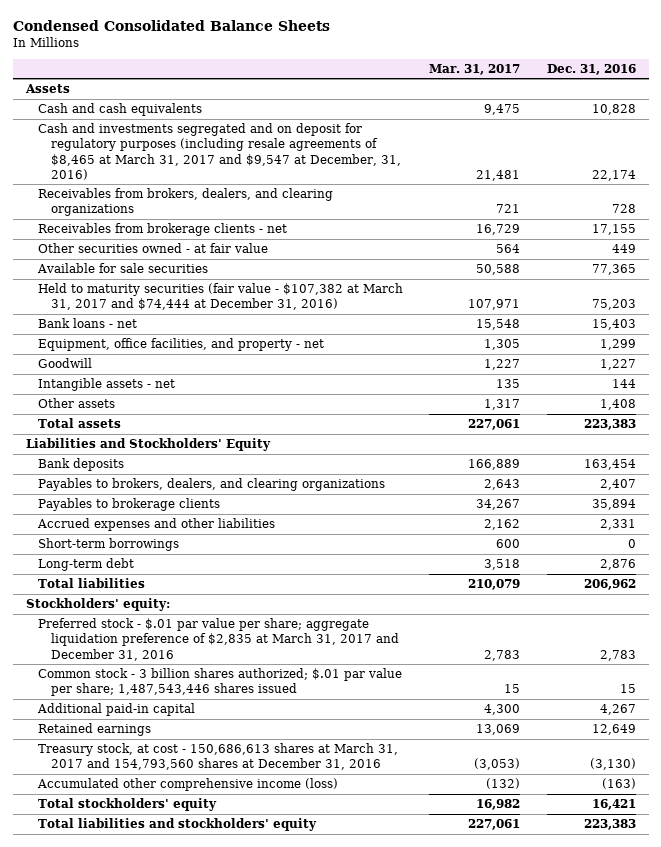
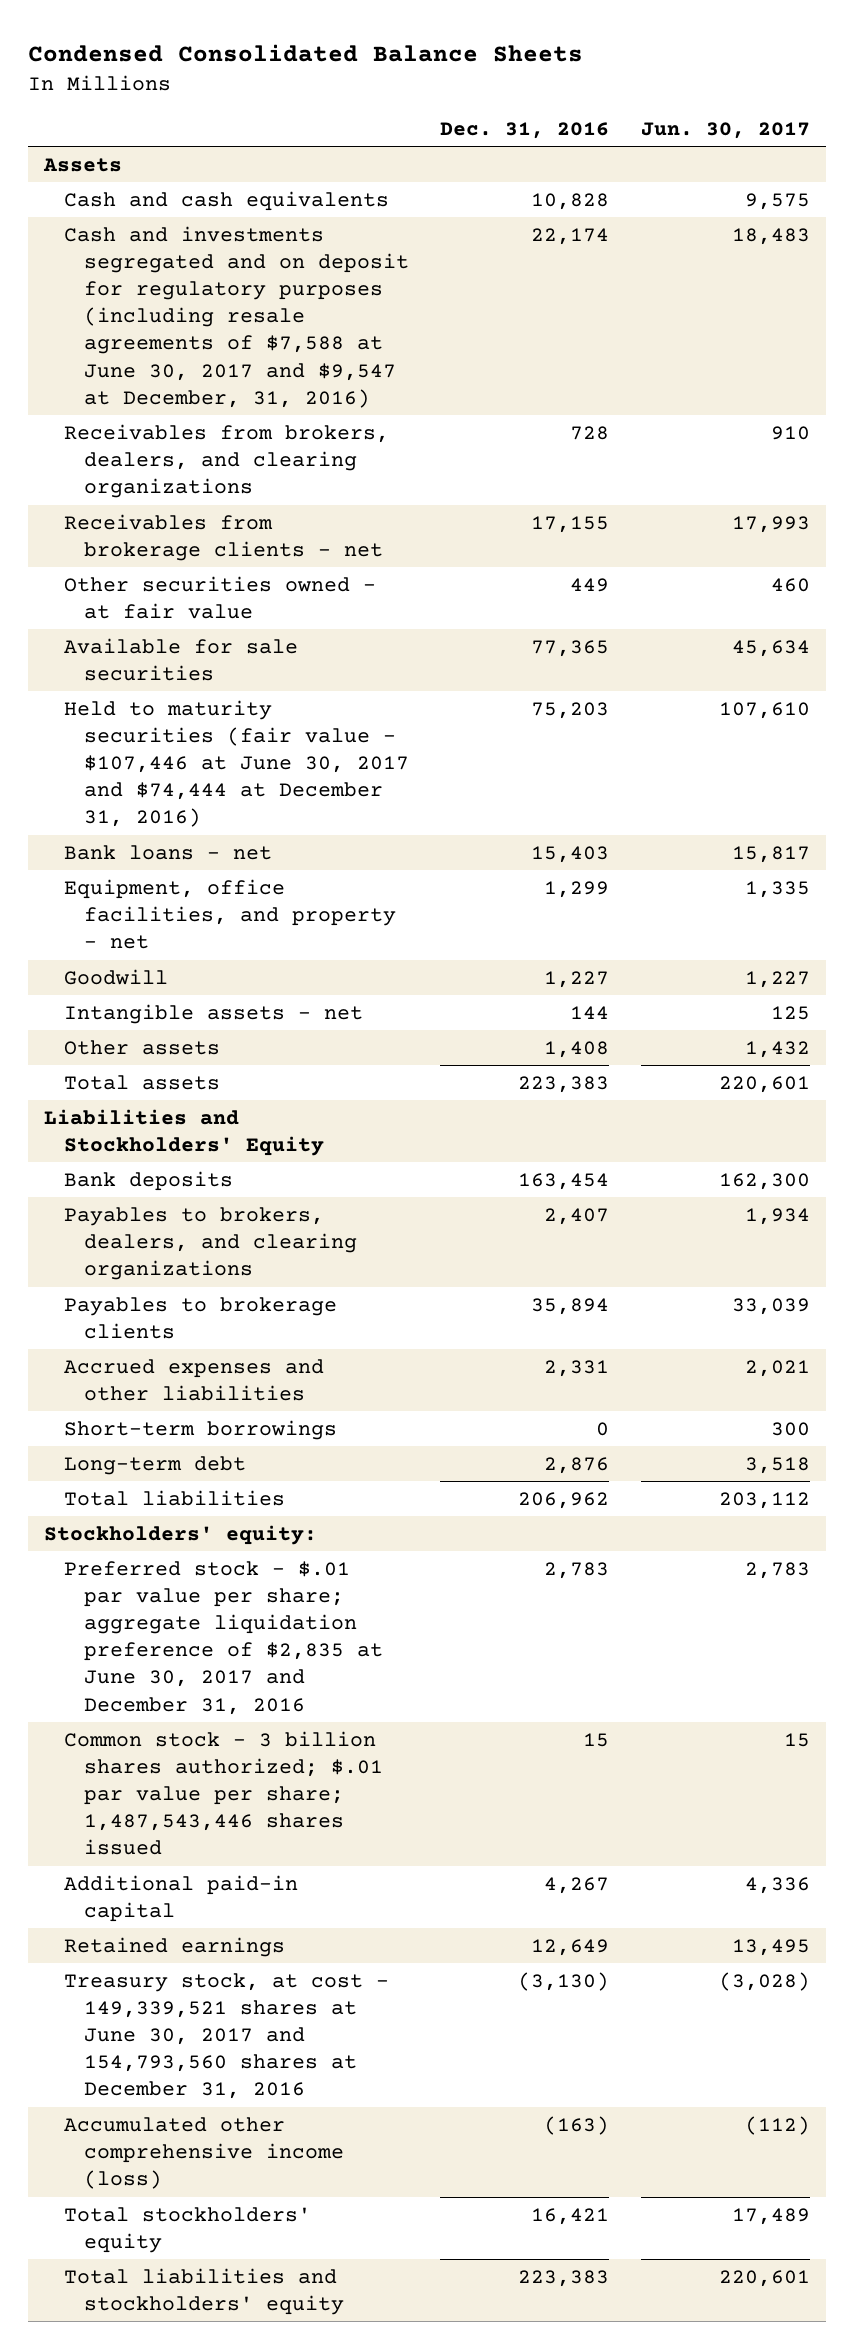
[429,63,521,75] Mar. 31, 2017 -> none
none -> [640,121,810,139] Jun. 30, 2017
[38,123,401,180] Cash and investments segregated and on deposit for regulatory purposes (including resale agreements of $8,465 at March 31, 2017 and $9,547 at December, 31, 2016) -> [63,225,409,408] Cash and investments segregated and on deposit for regulatory purposes (including resale agreements of $7,588 at June 30, 2017 and $9,547 at December, 31, 2016)
[38,283,404,311] Held to maturity securities (fair value - $107,382 at March 31, 2017 and $74,444 at December 31, 2016) -> [63,699,409,828] Held to maturity securities (fair value - $107,446 at June 30, 2017 and $74,444 at December 31, 2016)
[38,618,399,661] Preferred stock - $.01 par value per share; aggregate liquidation preference of $2,835 at March 31, 2017 and December 31, 2016 -> [63,1560,383,1715] Preferred stock - $.01 par value per share; aggregate liquidation preference of $2,835 at June 30, 2017 and December 31, 2016
[38,743,399,771] Treasury stock, at cost - 150,686,613 shares at March 31, 2017 and 154,793,560 shares at December 31, 2016 -> [63,1972,389,2100] Treasury stock, at cost - 149,339,521 shares at June 30, 2017 and 154,793,560 shares at December 31, 2016

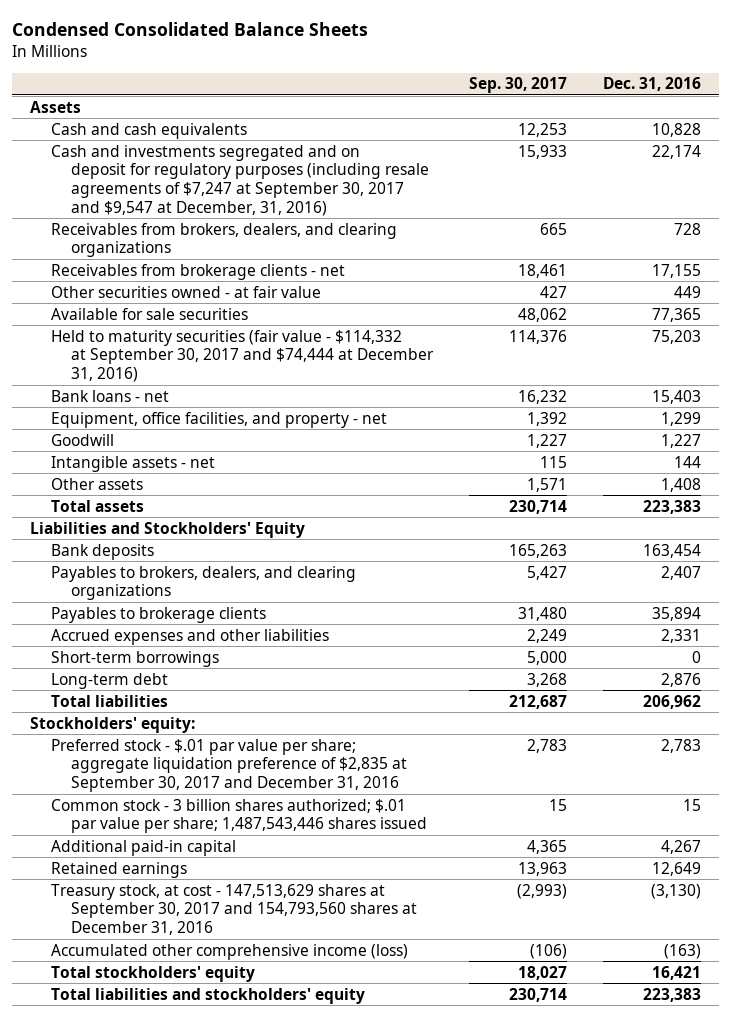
[640,121,810,139] Jun. 30, 2017 -> none
none -> [468,77,567,94] Sep. 30, 2017
[63,225,409,408] Cash and investments segregated and on deposit for regulatory purposes (including resale agreements of $7,588 at June 30, 2017 and $9,547 at December, 31, 2016) -> [50,144,429,216] Cash and investments segregated and on deposit for regulatory purposes (including resale agreements of $7,247 at September 30, 2017 and $9,547 at December, 31, 2016)
[63,699,409,828] Held to maturity securities (fair value - $107,446 at June 30, 2017 and $74,444 at December 31, 2016) -> [50,329,434,382] Held to maturity securities (fair value - $114,332 at September 30, 2017 and $74,444 at December 31, 2016)
[63,1560,383,1715] Preferred stock - $.01 par value per share; aggregate liquidation preference of $2,835 at June 30, 2017 and December 31, 2016 -> [50,738,407,792] Preferred stock - $.01 par value per share; aggregate liquidation preference of $2,835 at September 30, 2017 and December 31, 2016
[63,1972,389,2100] Treasury stock, at cost - 149,339,521 shares at June 30, 2017 and 154,793,560 shares at December 31, 2016 -> [50,883,417,935] Treasury stock, at cost - 147,513,629 shares at September 30, 2017 and 154,793,560 shares at December 31, 2016

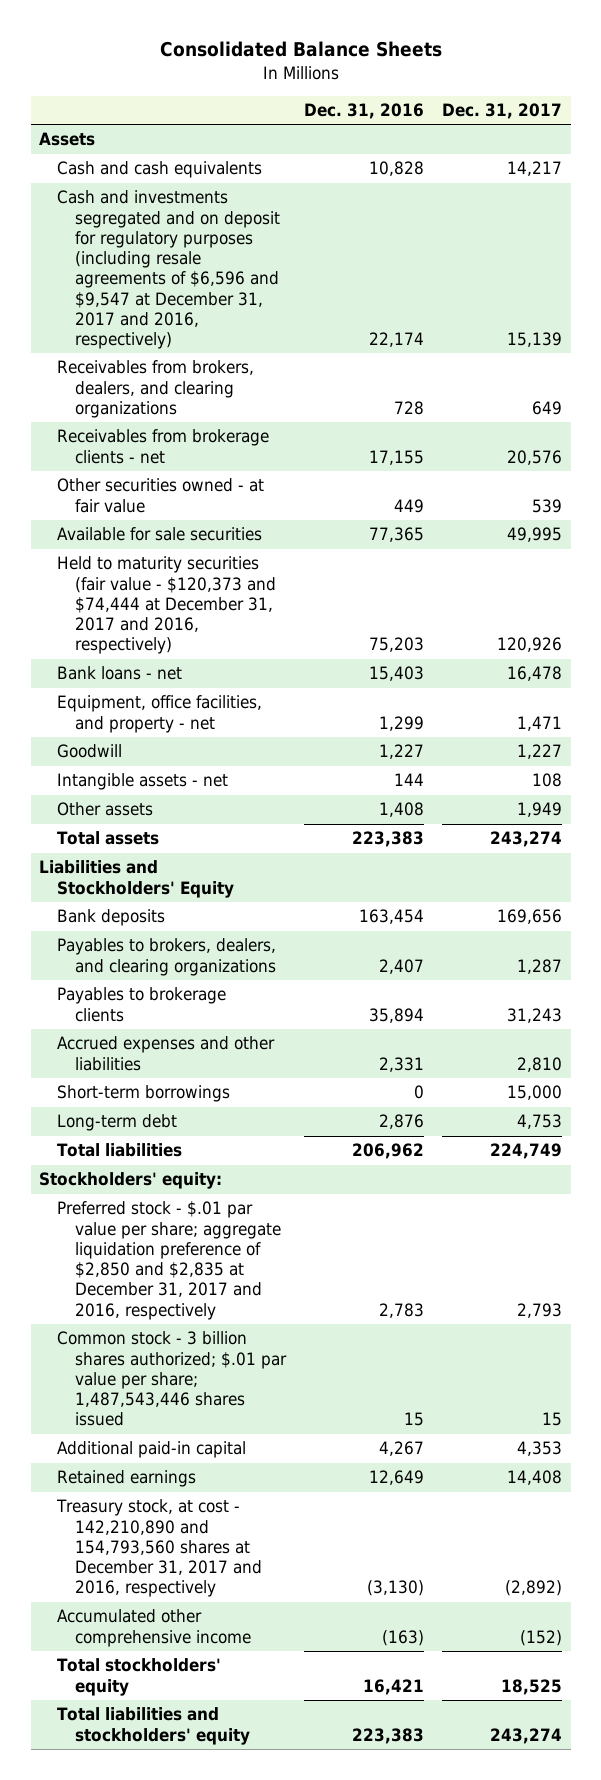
[12,22,369,37] Condensed Consolidated Balance Sheets -> [159,41,442,58] Consolidated Balance Sheets
[468,77,567,94] Sep. 30, 2017 -> none
none -> [441,103,562,120] Dec. 31, 2017
[50,144,429,216] Cash and investments segregated and on deposit for regulatory purposes (including resale agreements of $7,247 at September 30, 2017 and $9,547 at December, 31, 2016) -> [57,190,281,350] Cash and investments segregated and on deposit for regulatory purposes (including resale agreements of $6,596 and $9,547 at December 31, 2017 and 2016, respectively)
[50,329,434,382] Held to maturity securities (fair value - $114,332 at September 30, 2017 and $74,444 at December 31, 2016) -> [57,556,277,655] Held to maturity securities (fair value - $120,373 and $74,444 at December 31, 2017 and 2016, respectively)
[50,738,407,792] Preferred stock - $.01 par value per share; aggregate liquidation preference of $2,835 at September 30, 2017 and December 31, 2016 -> [57,1201,282,1320] Preferred stock - $.01 par value per share; aggregate liquidation preference of $2,850 and $2,835 at December 31, 2017 and 2016, respectively
[50,883,417,935] Treasury stock, at cost - 147,513,629 shares at September 30, 2017 and 154,793,560 shares at December 31, 2016 -> [56,1499,263,1598] Treasury stock, at cost - 142,210,890 and 154,793,560 shares at December 31, 2017 and 2016, respectively
[50,943,408,960] Accumulated other comprehensive income (loss) -> [57,1609,252,1647] Accumulated other comprehensive income

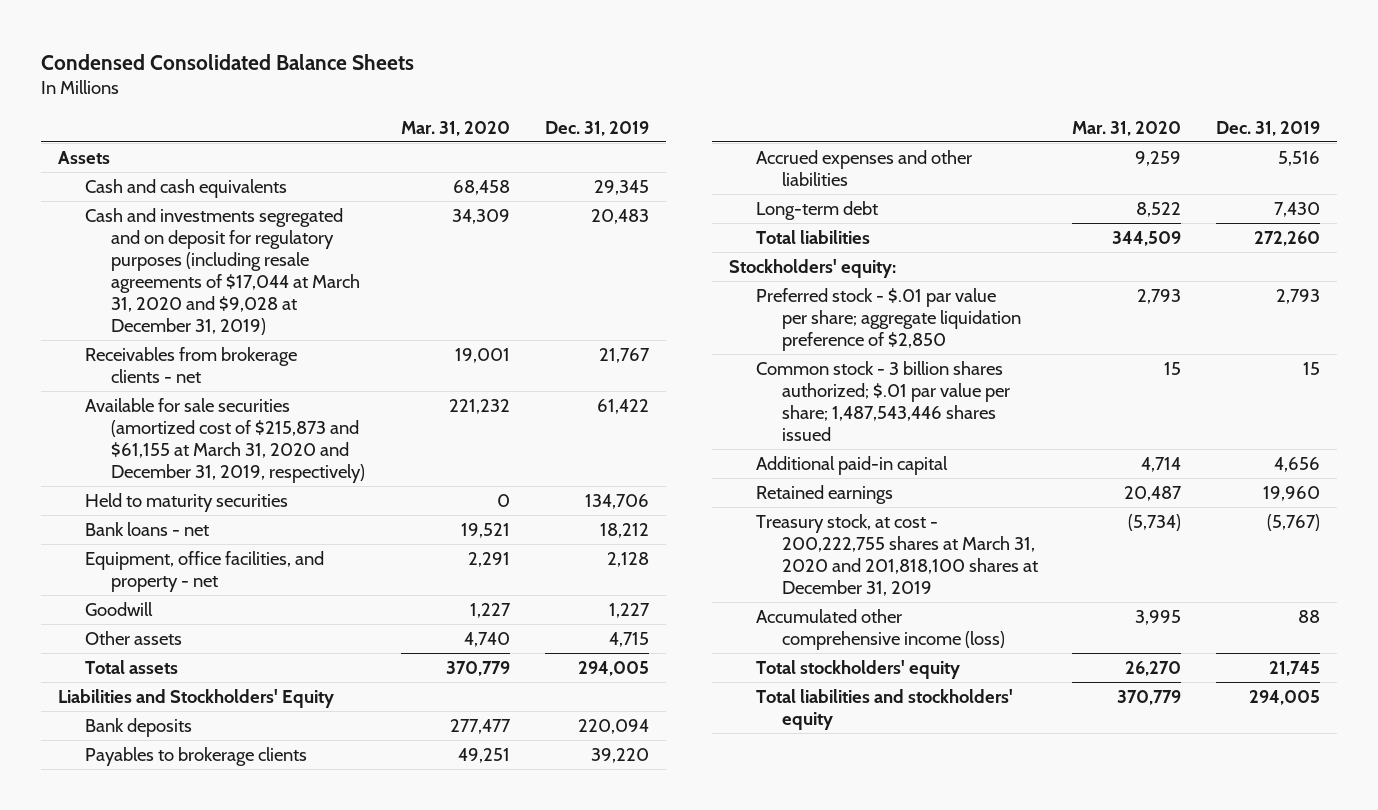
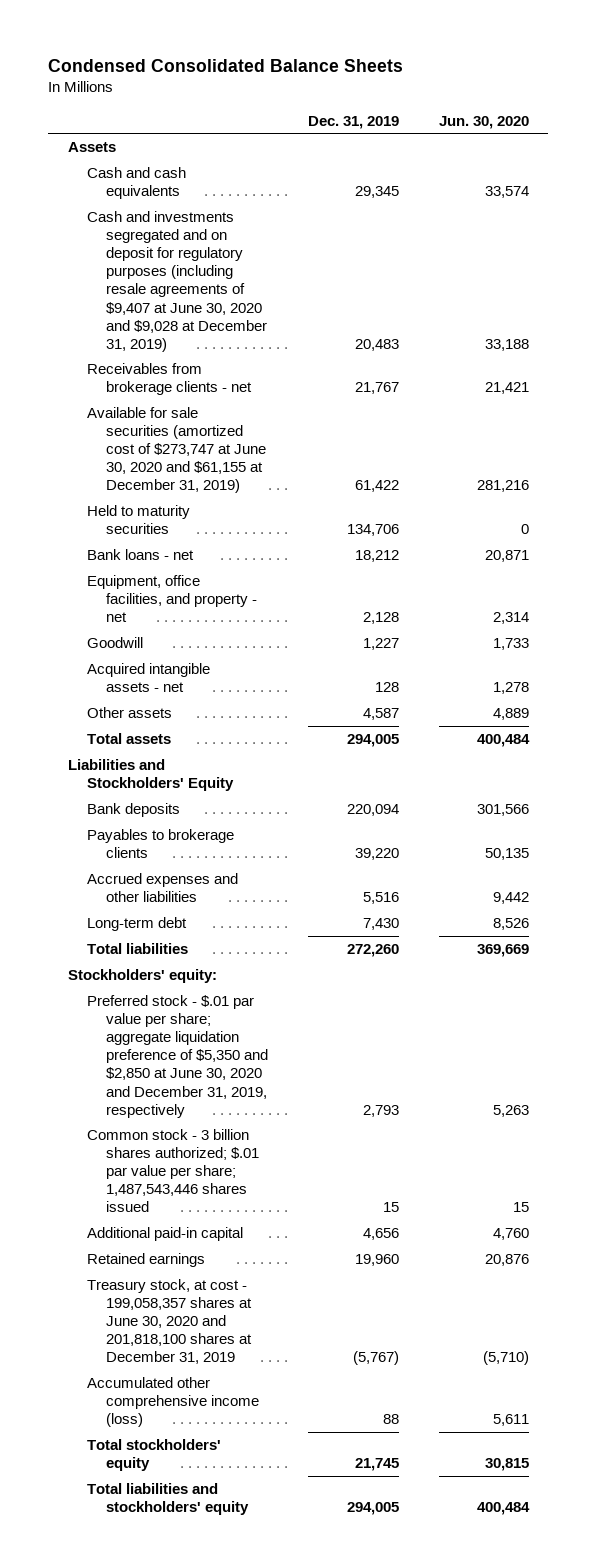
[401,120,511,136] Mar. 31, 2020 -> none
none -> [438,115,529,129] Jun. 30, 2020
[84,207,360,336] Cash and investments segregated and on deposit for regulatory purposes (including resale agreements of $17,044 at March 31, 2020 and $9,028 at December 31, 2019) -> [87,211,268,352] Cash and investments segregated and on deposit for regulatory purposes (including resale agreements of $9,407 at June 30, 2020 and $9,028 at December 31, 2019)
[84,397,365,484] Available for sale securities (amortized cost of $215,873 and $61,155 at March 31, 2020 and December 31, 2019, respectively) -> [87,407,267,494] Available for sale securities (amortized cost of $273,747 at June 30, 2020 and $61,155 at December 31, 2019)
none -> [87,663,211,693] Acquired intangible assets - net
[608,631,649,647] 4,715 -> [362,708,399,721] 4,587
[755,287,1021,351] Preferred stock - $.01 par value per share; aggregate liquidation preference of $2,850 -> [87,995,269,1118] Preferred stock - $.01 par value per share; aggregate liquidation preference of $5,350 and $2,850 at June 30, 2020 and December 31, 2019, respectively
[755,513,1038,597] Treasury stock, at cost - 200,222,755 shares at March 31, 2020 and 201,818,100 shares at December 31, 2019 -> [87,1279,253,1365] Treasury stock, at cost - 199,058,357 shares at June 30, 2020 and 201,818,100 shares at December 31, 2019

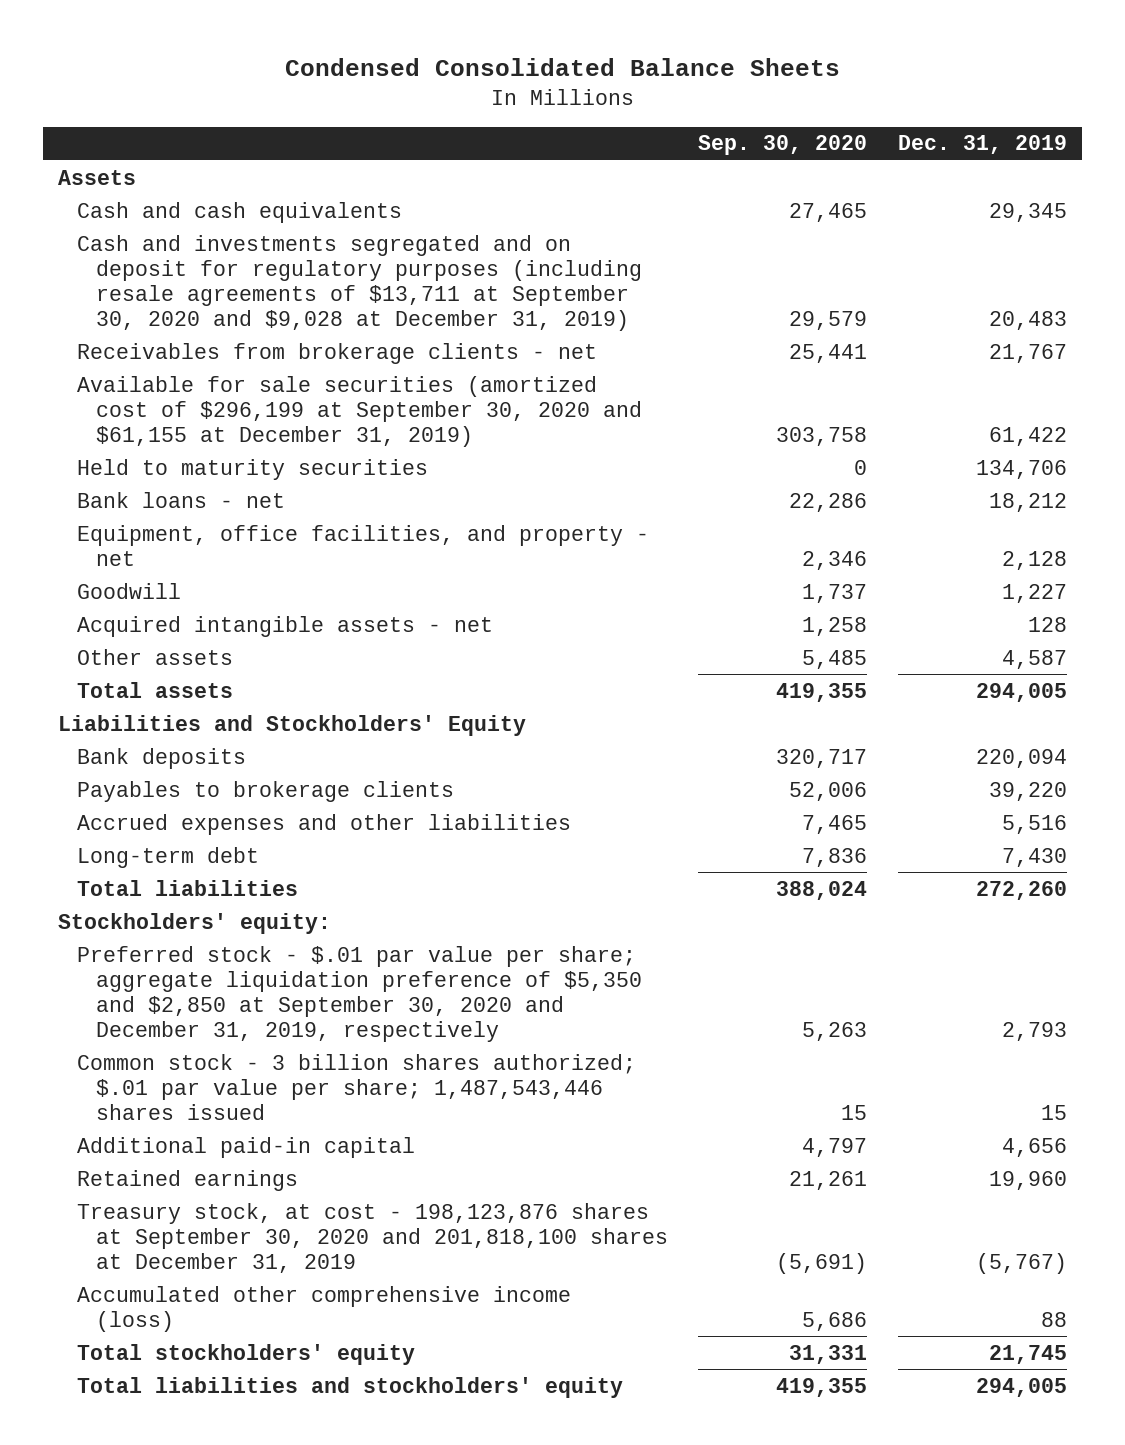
[438,115,529,129] Jun. 30, 2020 -> none
none -> [698,135,868,156] Sep. 30, 2020
[87,211,268,352] Cash and investments segregated and on deposit for regulatory purposes (including resale agreements of $9,407 at June 30, 2020 and $9,028 at December 31, 2019) -> [77,234,642,331] Cash and investments segregated and on deposit for regulatory purposes (including resale agreements of $13,711 at September 30, 2020 and $9,028 at December 31, 2019)
[87,407,267,494] Available for sale securities (amortized cost of $273,747 at June 30, 2020 and $61,155 at December 31, 2019) -> [77,375,642,447] Available for sale securities (amortized cost of $296,199 at September 30, 2020 and $61,155 at December 31, 2019)
[87,995,269,1118] Preferred stock - $.01 par value per share; aggregate liquidation preference of $5,350 and $2,850 at June 30, 2020 and December 31, 2019, respectively -> [77,945,642,1042] Preferred stock - $.01 par value per share; aggregate liquidation preference of $5,350 and $2,850 at September 30, 2020 and December 31, 2019, respectively
[87,1279,253,1365] Treasury stock, at cost - 199,058,357 shares at June 30, 2020 and 201,818,100 shares at December 31, 2019 -> [77,1202,668,1273] Treasury stock, at cost - 198,123,876 shares at September 30, 2020 and 201,818,100 shares at December 31, 2019

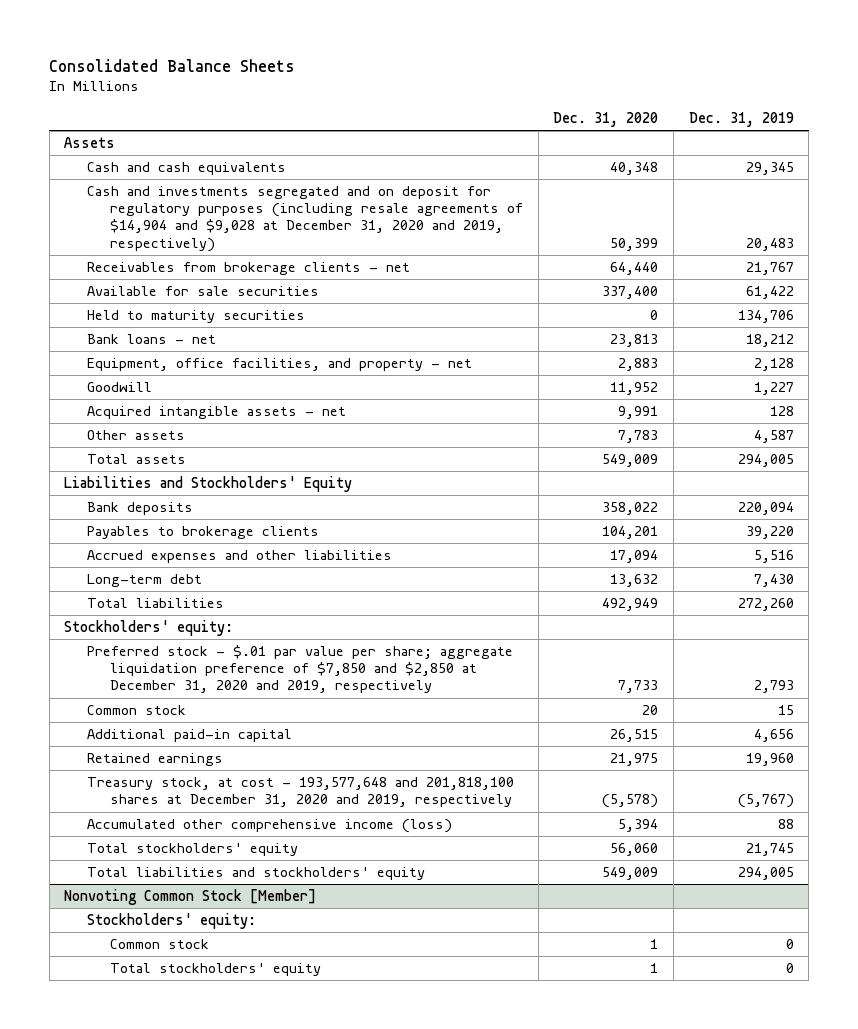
[284,58,840,77] Condensed Consolidated Balance Sheets -> [49,58,296,72] Consolidated Balance Sheets
[698,135,868,156] Sep. 30, 2020 -> none
none -> [553,112,659,128] Dec. 31, 2020
[77,234,642,331] Cash and investments segregated and on deposit for regulatory purposes (including resale agreements of $13,711 at September 30, 2020 and $9,028 at December 31, 2019) -> [87,186,523,252] Cash and investments segregated and on deposit for regulatory purposes (including resale agreements of $14,904 and $9,028 at December 31, 2020 and 2019, respectively)
[77,375,642,447] Available for sale securities (amortized cost of $296,199 at September 30, 2020 and $61,155 at December 31, 2019) -> [87,286,320,297] Available for sale securities
[77,945,642,1042] Preferred stock - $.01 par value per share; aggregate liquidation preference of $5,350 and $2,850 at September 30, 2020 and December 31, 2019, respectively -> [87,645,514,694] Preferred stock - $.01 par value per share; aggregate liquidation preference of $7,850 and $2,850 at December 31, 2020 and 2019, respectively
[77,1053,637,1120] Common stock - 3 billion shares authorized; $.01 par value per share; 1,487,543,446 shares issued -> [87,705,187,716] Common stock
[77,1202,668,1273] Treasury stock, at cost - 198,123,876 shares at September 30, 2020 and 201,818,100 shares at December 31, 2019 -> [87,777,515,808] Treasury stock, at cost - 193,577,648 and 201,818,100 shares at December 31, 2020 and 2019, respectively
none -> [64,889,317,906] Nonvoting Common Stock [Member]
none -> [87,913,257,930] Stockholders' equity:
none -> [109,939,209,950] Common stock
none -> [109,963,321,977] Total stockholders' equity

